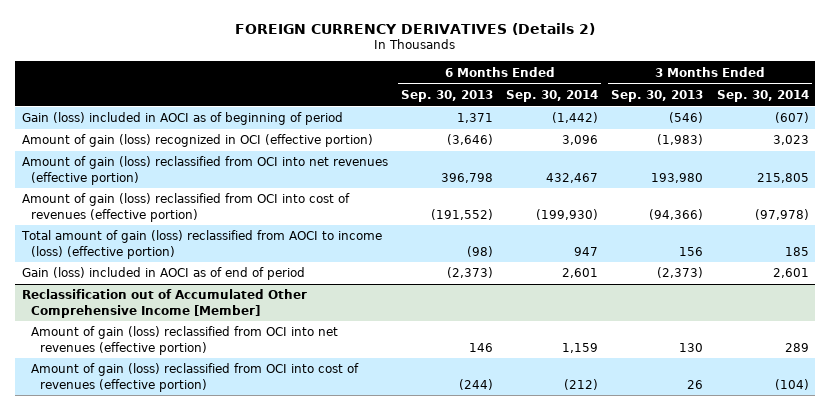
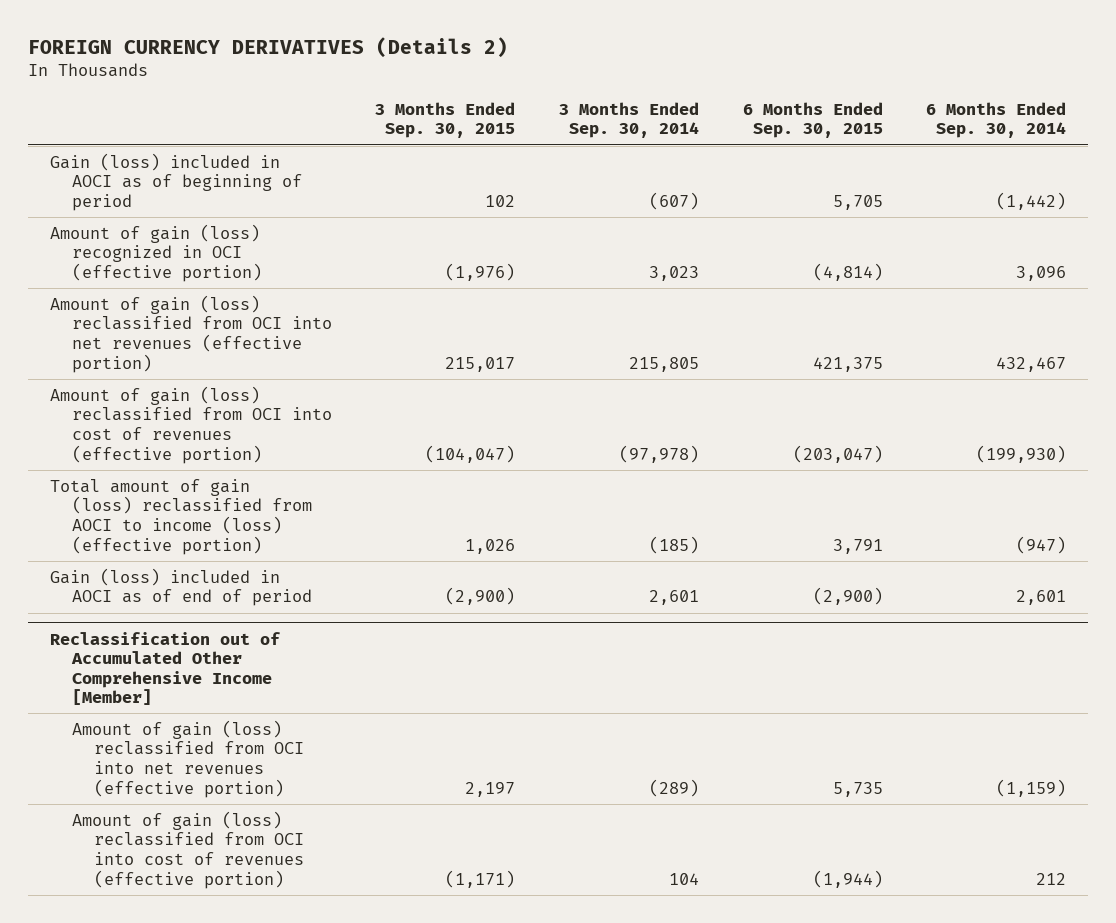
[401,89,494,102] Sep. 30, 2013 -> none
[611,89,704,102] Sep. 30, 2013 -> none
none -> [375,101,516,139] 3 Months Ended Sep. 30, 2015
none -> [742,101,883,139] 6 Months Ended Sep. 30, 2015
[574,246,599,256] 947 -> [1016,535,1067,554] (947)
[784,246,809,256] 185 -> [649,535,700,554] (185)
[562,342,599,353] 1,159 -> [996,778,1067,797] (1,159)
[784,342,809,352] 289 -> [649,778,700,797] (289)
[564,378,599,390] (212) -> [1036,872,1067,885] 212
[774,378,809,390] (104) -> [669,872,700,885] 104

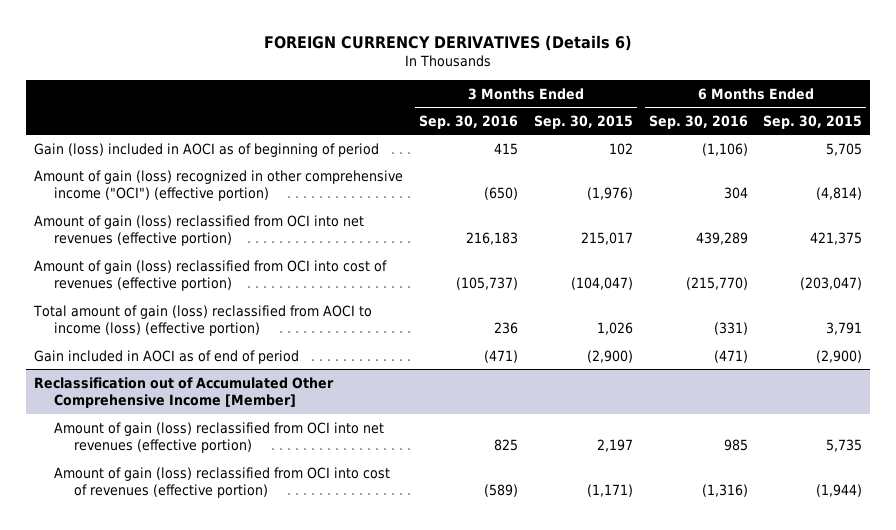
[28,36,509,58] FOREIGN CURRENCY DERIVATIVES (Details 2) -> [264,34,633,51] FOREIGN CURRENCY DERIVATIVES (Details 6)
[559,101,700,139] 3 Months Ended Sep. 30, 2014 -> none
[926,101,1067,139] 6 Months Ended Sep. 30, 2014 -> none
none -> [418,114,518,129] Sep. 30, 2016
none -> [648,114,748,129] Sep. 30, 2016
[49,223,262,282] Amount of gain (loss) recognized in OCI (effective portion) -> [34,169,404,202] Amount of gain (loss) recognized in other comprehensive income ("OCI") (effective portion)
[49,567,312,607] Gain (loss) included in AOCI as of end of period -> [34,349,300,364] Gain included in AOCI as of end of period

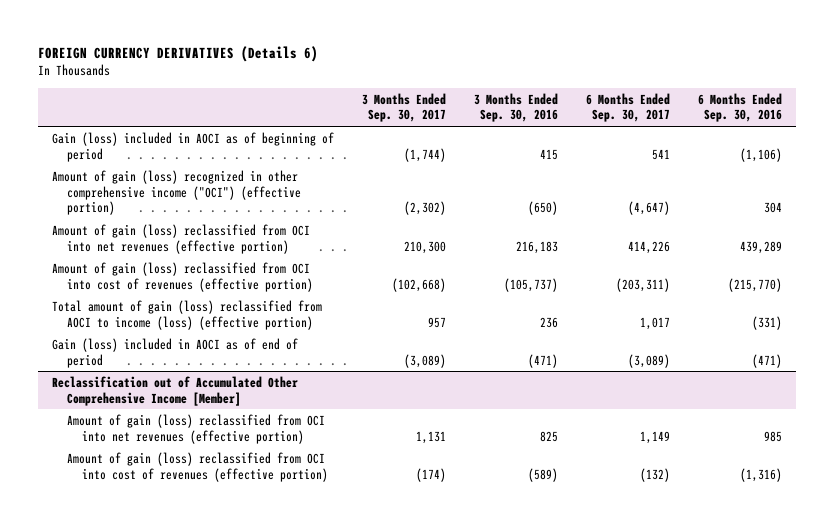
[533,114,633,129] Sep. 30, 2015 -> none
[763,114,863,129] Sep. 30, 2015 -> none
none -> [361,92,446,123] 3 Months Ended Sep. 30, 2017
none -> [585,92,670,123] 6 Months Ended Sep. 30, 2017
[34,349,300,364] Gain included in AOCI as of end of period -> [51,337,298,368] Gain (loss) included in AOCI as of end of period

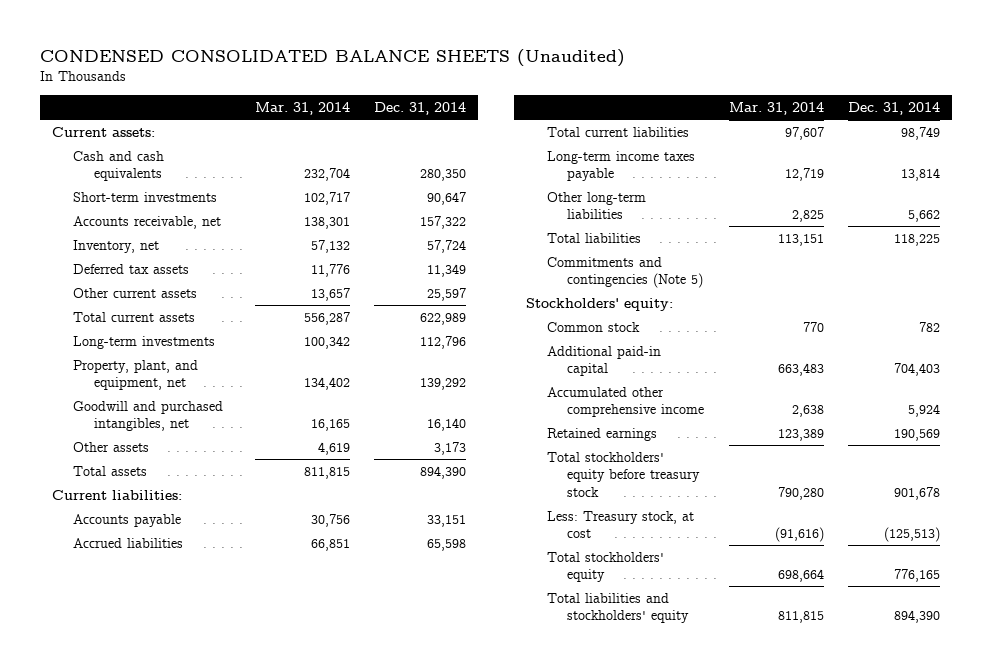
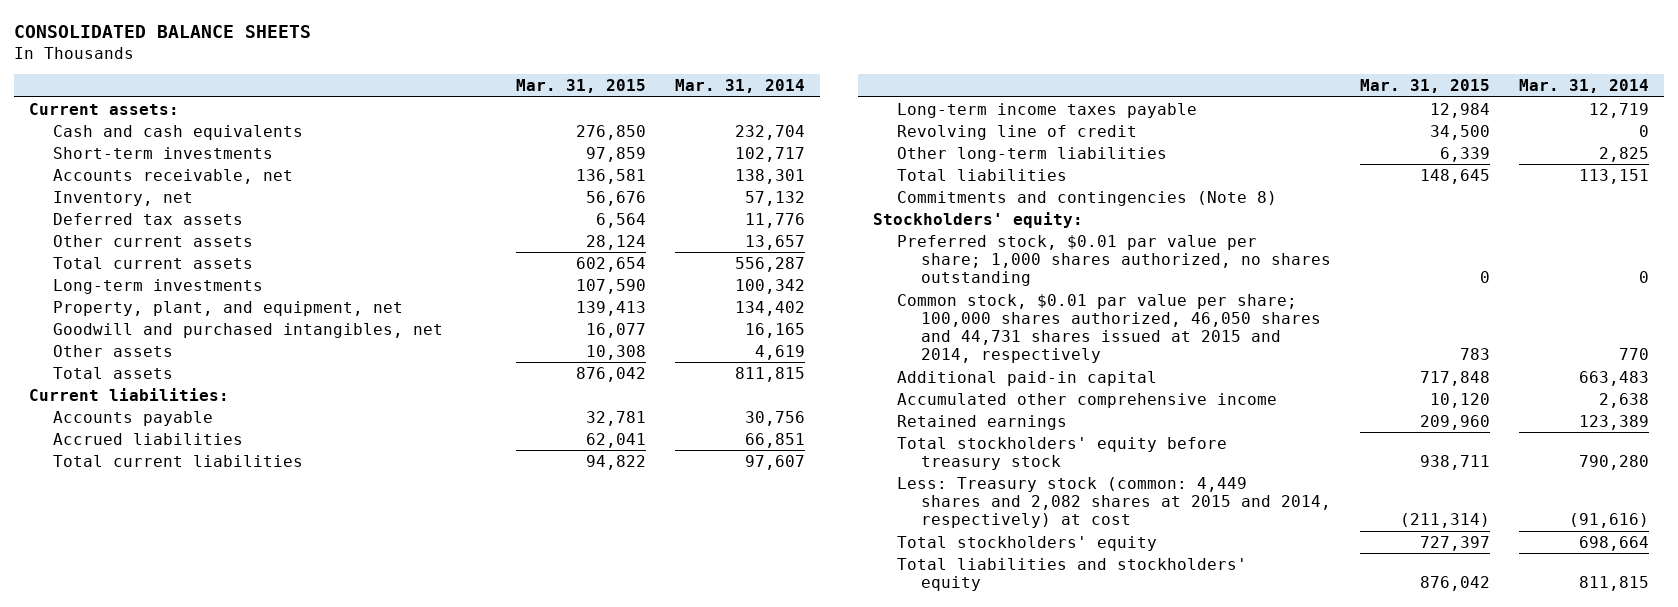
[39,48,625,67] CONDENSED CONSOLIDATED BALANCE SHEETS (Unaudited) -> [14,25,312,39] CONSOLIDATED BALANCE SHEETS
[373,102,466,116] Dec. 31, 2014 -> none
none -> [516,79,647,94] Mar. 31, 2015
none -> [897,124,1138,140] Revolving line of credit
[546,256,704,289] Commitments and contingencies (Note 5) -> [897,190,1278,206] Commitments and contingencies (Note 8)
none -> [897,234,1332,287] Preferred stock, $0.01 par value per share; 1,000 shares authorized, no shares outstanding
[546,321,640,332] Common stock -> [897,293,1322,364] Common stock, $0.01 par value per share; 100,000 shares authorized, 46,050 shares and 44,731 shares issued at 2015 and 2014, respectively
[546,510,694,539] Less: Treasury stock, at cost -> [897,476,1332,529] Less: Treasury stock (common: 4,449 shares and 2,082 shares at 2015 and 2014, respectively) at cost

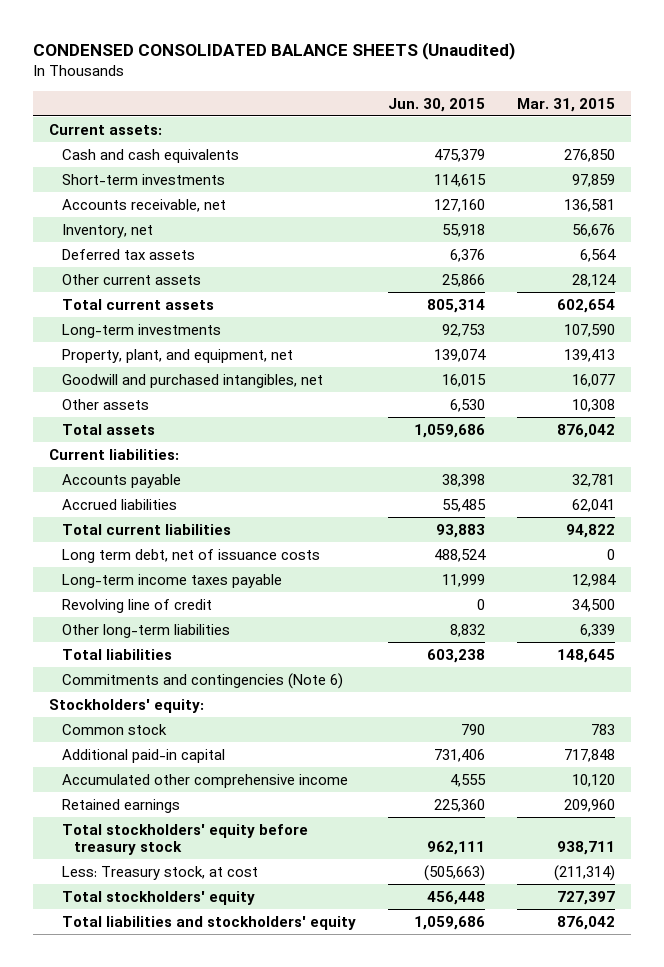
[14,25,312,39] CONSOLIDATED BALANCE SHEETS -> [33,42,516,61] CONDENSED CONSOLIDATED BALANCE SHEETS (Unaudited)
[675,79,806,94] Mar. 31, 2014 -> none
none -> [387,97,485,112] Jun. 30, 2015
none -> [61,548,320,563] Long term debt, net of issuance costs
[897,190,1278,206] Commitments and contingencies (Note 8) -> [61,672,343,689] Commitments and contingencies (Note 6)
[897,234,1332,287] Preferred stock, $0.01 par value per share; 1,000 shares authorized, no shares outstanding -> none
[897,293,1322,364] Common stock, $0.01 par value per share; 100,000 shares authorized, 46,050 shares and 44,731 shares issued at 2015 and 2014, respectively -> [61,723,167,735] Common stock
[897,476,1332,529] Less: Treasury stock (common: 4,449 shares and 2,082 shares at 2015 and 2014, respectively) at cost -> [61,865,258,880] Less: Treasury stock, at cost

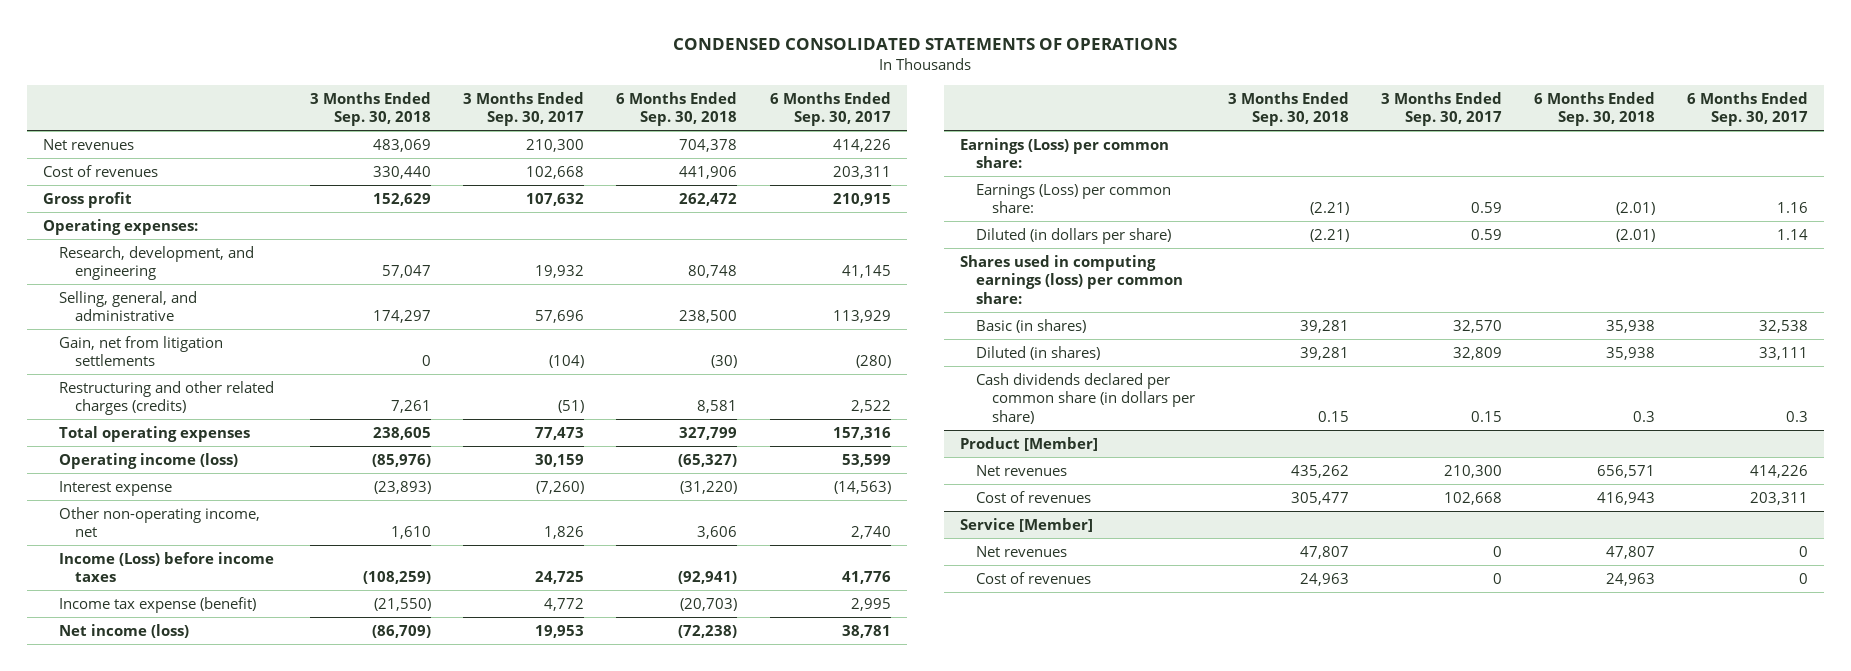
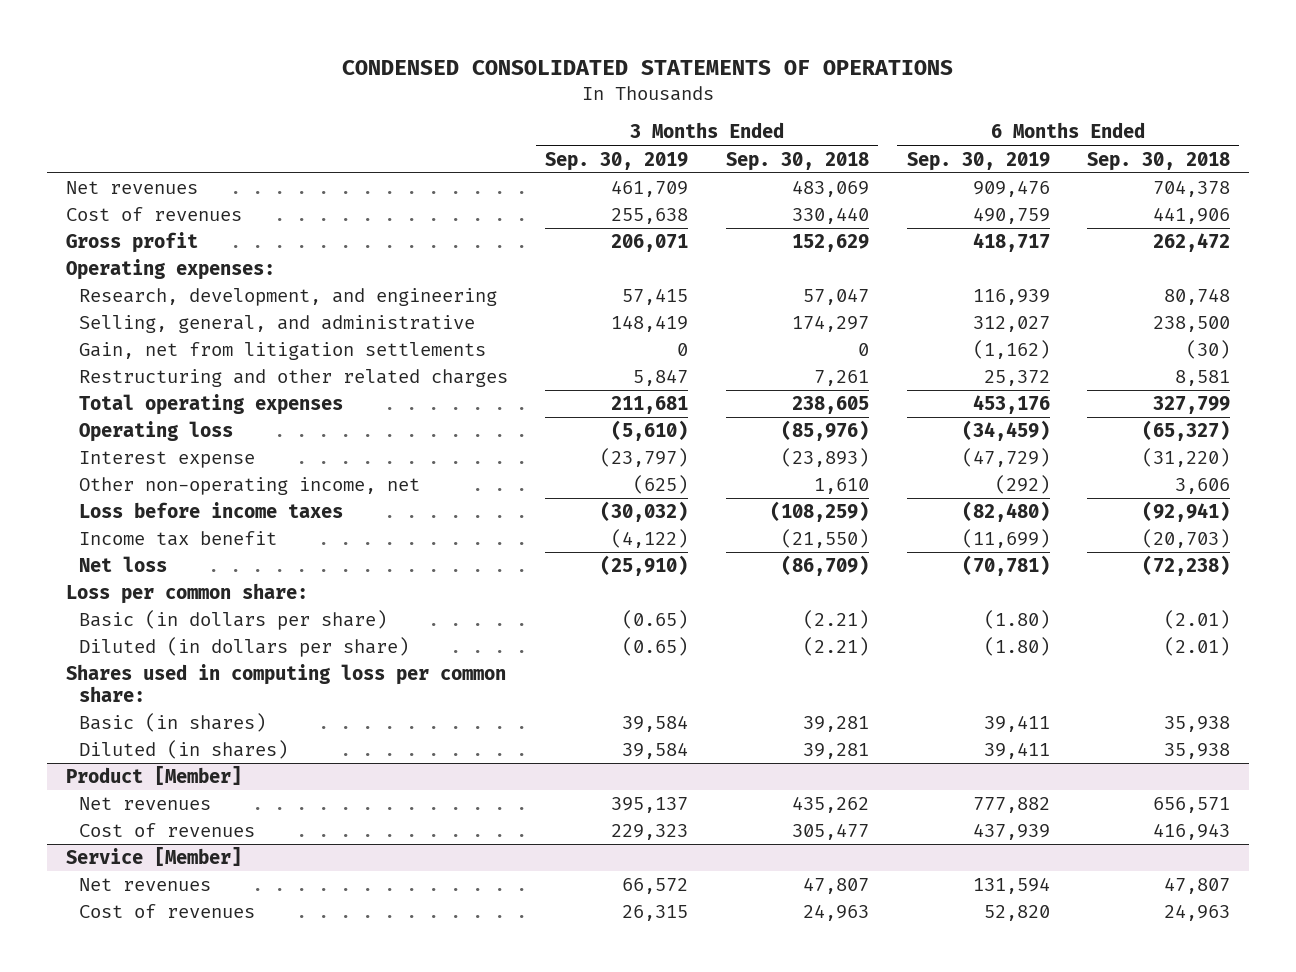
[463,91,585,127] 3 Months Ended Sep. 30, 2017 -> none
[769,91,891,127] 6 Months Ended Sep. 30, 2017 -> none
none -> [545,151,689,171] Sep. 30, 2019
none -> [906,151,1050,171] Sep. 30, 2019
[58,380,274,416] Restructuring and other related charges (credits) -> [78,368,508,387] Restructuring and other related charges
[58,452,238,469] Operating income (loss) -> [78,420,233,442] Operating loss
[58,551,274,583] Income (Loss) before income taxes -> [78,501,343,518] Loss before income taxes
[58,596,256,613] Income tax expense (benefit) -> [78,530,277,546] Income tax benefit
[58,623,189,638] Net income (loss) -> [78,555,167,572] Net loss
[960,137,1170,169] Earnings (Loss) per common share: -> [65,582,308,604] Loss per common share:
[976,183,1172,214] Earnings (Loss) per common share: -> [78,609,387,630] Basic (in dollars per share)
[960,254,1184,304] Shares used in computing earnings (loss) per common share: -> [65,663,506,703] Shares used in computing loss per common share:
[976,372,1196,424] Cash dividends declared per common share (in dollars per share) -> none

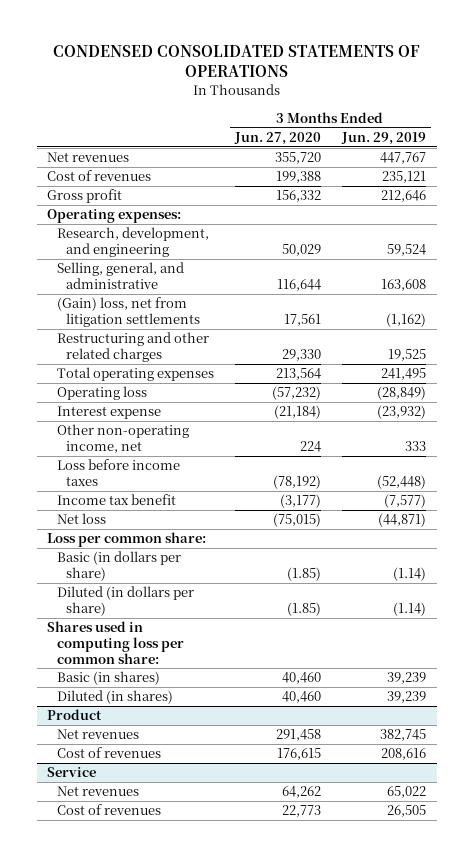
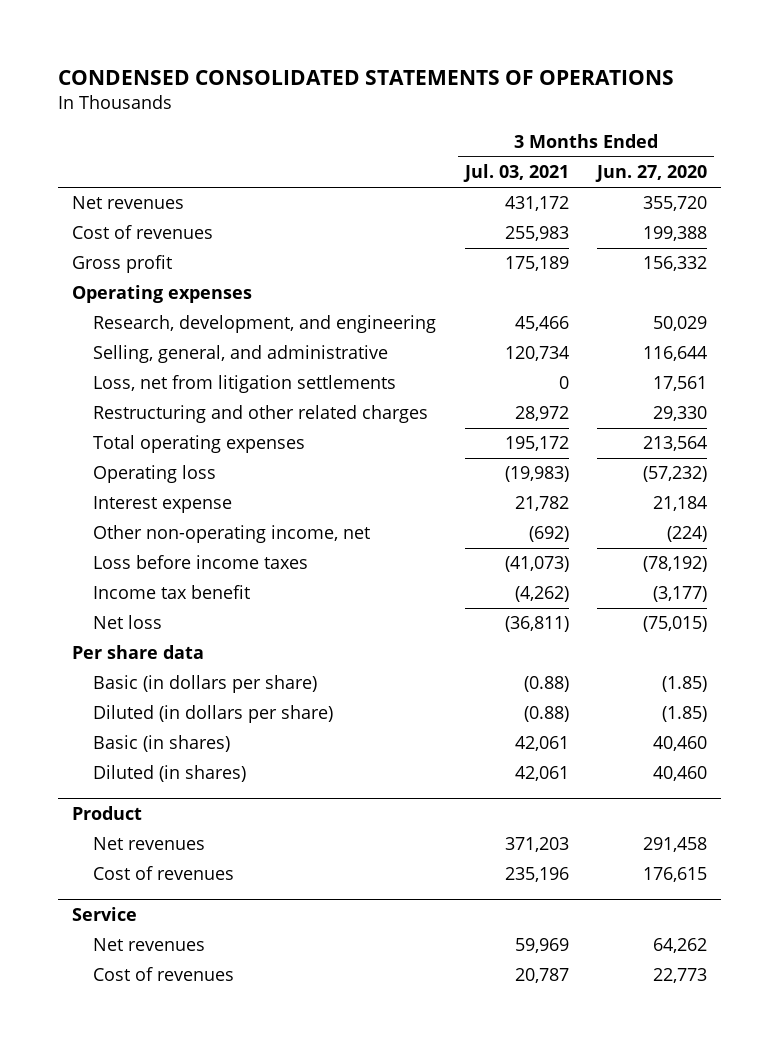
[341,132,427,146] Jun. 29, 2019 -> none
none -> [462,164,569,183] Jul. 03, 2021
[47,209,182,224] Operating expenses: -> [71,285,252,304] Operating expenses
[56,297,200,328] (Gain) loss, net from litigation settlements -> [93,375,397,394] Loss, net from litigation settlements
[273,405,321,420] (21,184) -> [652,496,707,512] 21,184
[299,441,321,453] 224 -> [666,526,707,543] (224)
[47,532,207,548] Loss per common share: -> [71,645,204,660] Per share data
[47,621,184,664] Shares used in computing loss per common share: -> none

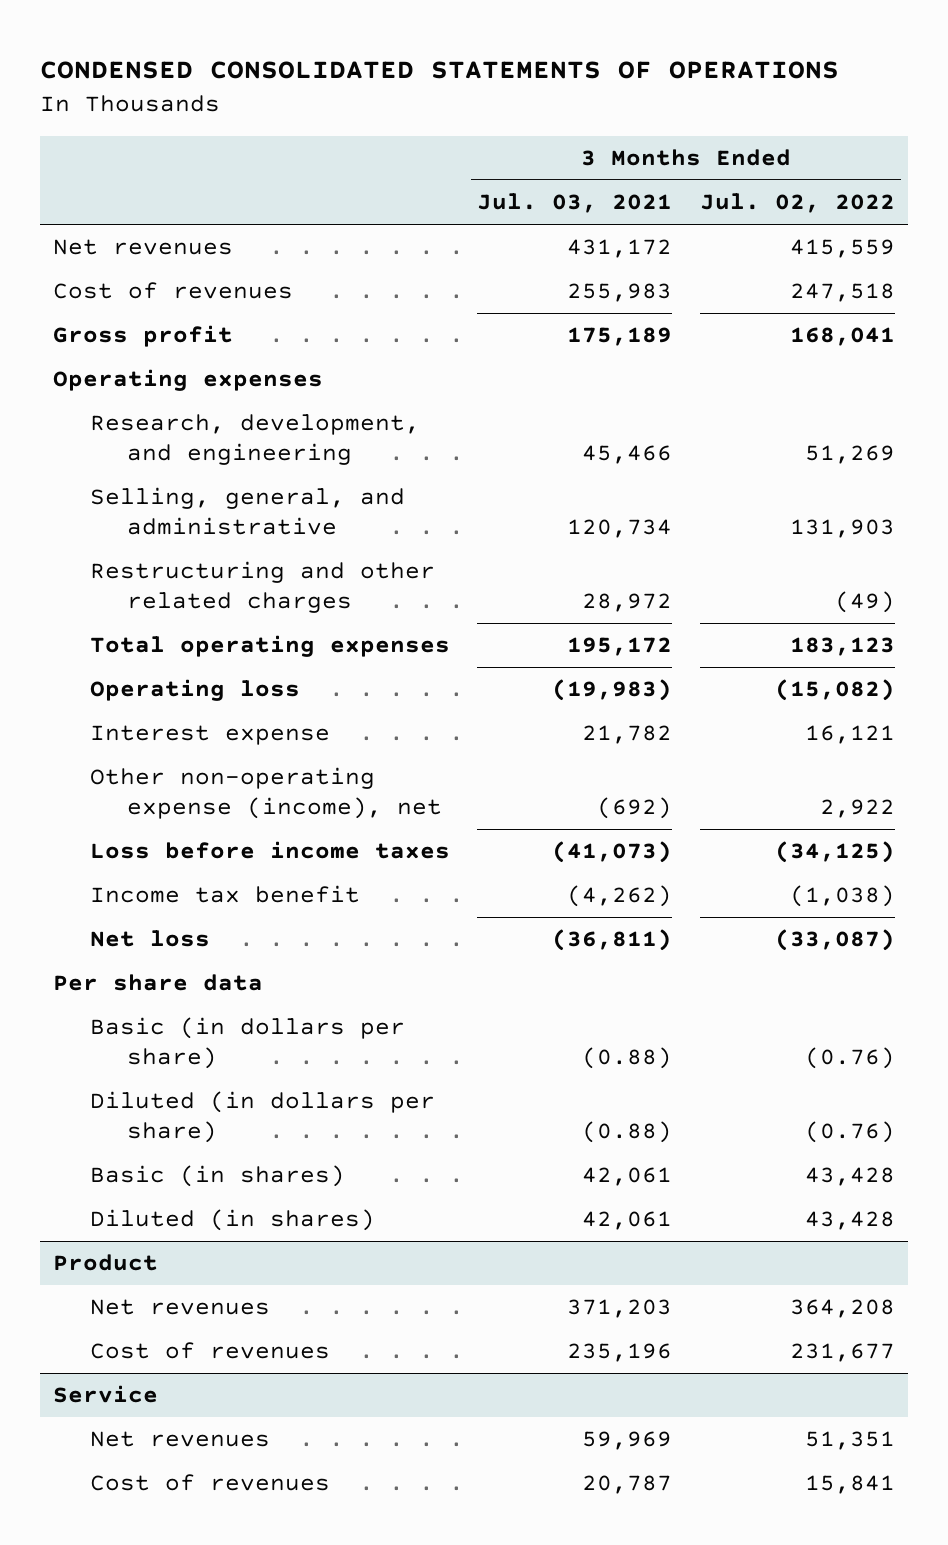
[594,165,707,183] Jun. 27, 2020 -> none
none -> [699,193,895,214] Jul. 02, 2022
[93,375,397,394] Loss, net from litigation settlements -> none
[93,525,371,544] Other non-operating income, net -> [90,767,442,820] Other non-operating expense (income), net

